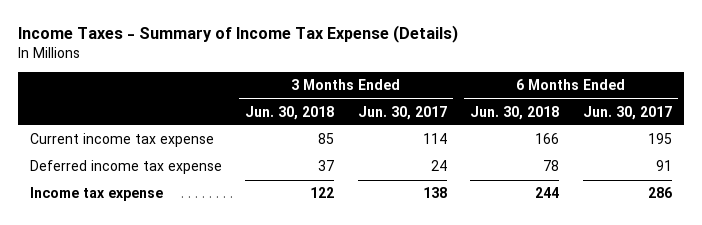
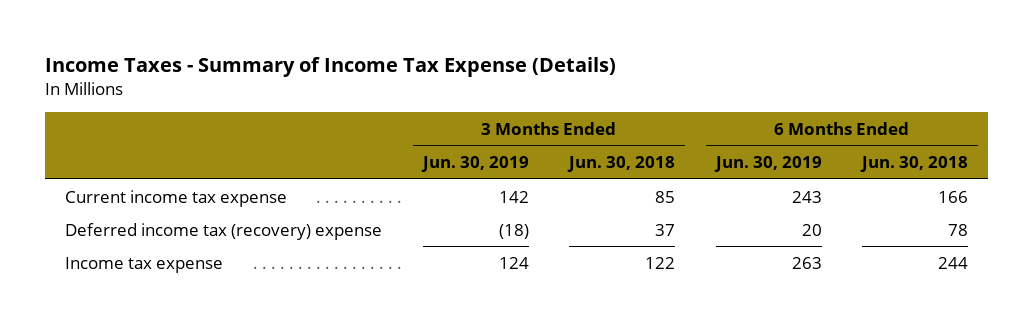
[357,105,447,120] Jun. 30, 2017 -> none
[582,105,672,120] Jun. 30, 2017 -> none
none -> [420,156,529,173] Jun. 30, 2019
none -> [713,156,822,173] Jun. 30, 2019
[29,160,222,175] Deferred income tax expense -> [65,222,383,240] Deferred income tax (recovery) expense

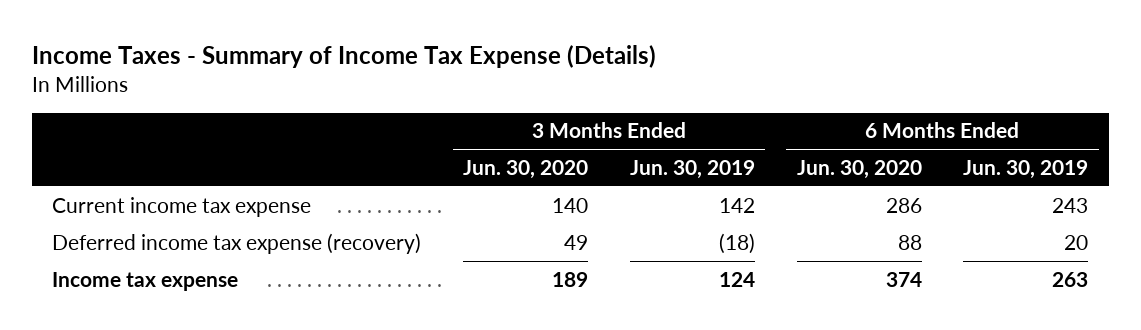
[567,156,676,173] Jun. 30, 2018 -> none
[860,156,969,173] Jun. 30, 2018 -> none
none -> [463,160,589,180] Jun. 30, 2020
none -> [796,160,922,180] Jun. 30, 2020
[65,222,383,240] Deferred income tax (recovery) expense -> [52,232,422,254] Deferred income tax expense (recovery)

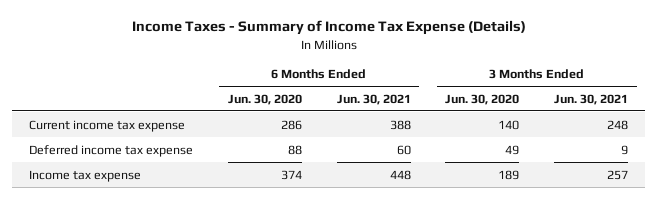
[629,160,755,180] Jun. 30, 2019 -> none
[963,160,1089,180] Jun. 30, 2019 -> none
none -> [336,93,411,105] Jun. 30, 2021
none -> [554,93,629,105] Jun. 30, 2021
[52,232,422,254] Deferred income tax expense (recovery) -> [29,144,194,157] Deferred income tax expense

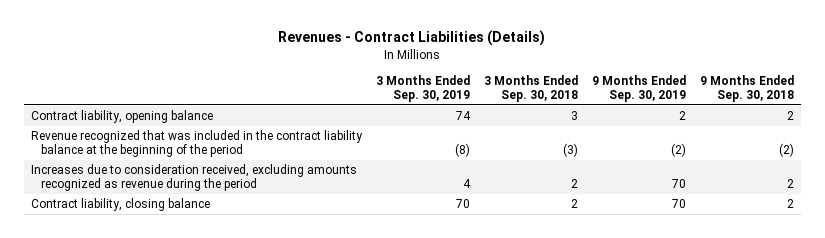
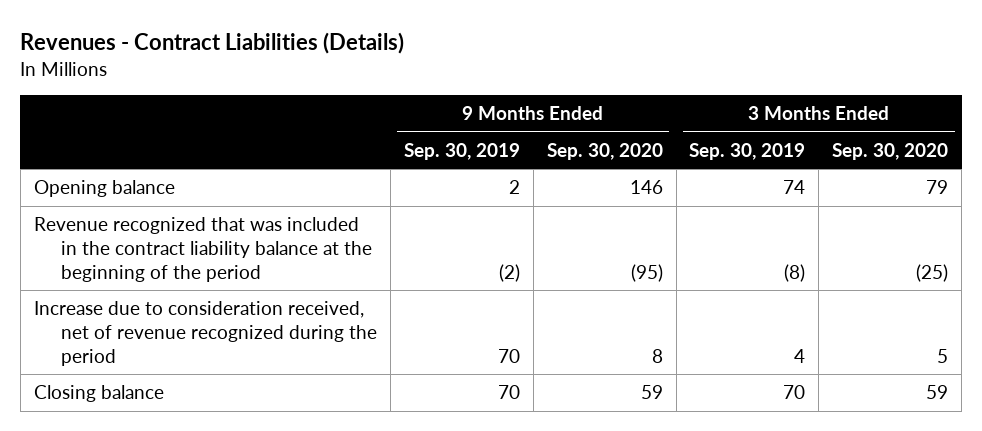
[483,74,578,102] 3 Months Ended Sep. 30, 2018 -> none
[699,74,794,102] 9 Months Ended Sep. 30, 2018 -> none
none -> [546,142,663,160] Sep. 30, 2020
none -> [832,142,949,160] Sep. 30, 2020
[30,110,213,124] Contract liability, opening balance -> [33,180,175,198] Opening balance
[30,164,357,192] Increases due to consideration received, excluding amounts recognized as revenue during the period -> [33,301,378,366] Increase due to consideration received, net of revenue recognized during the period
[30,198,210,212] Contract liability, closing balance -> [33,385,164,403] Closing balance

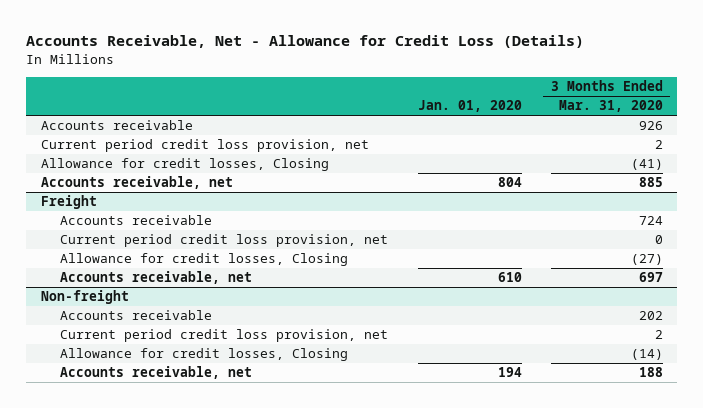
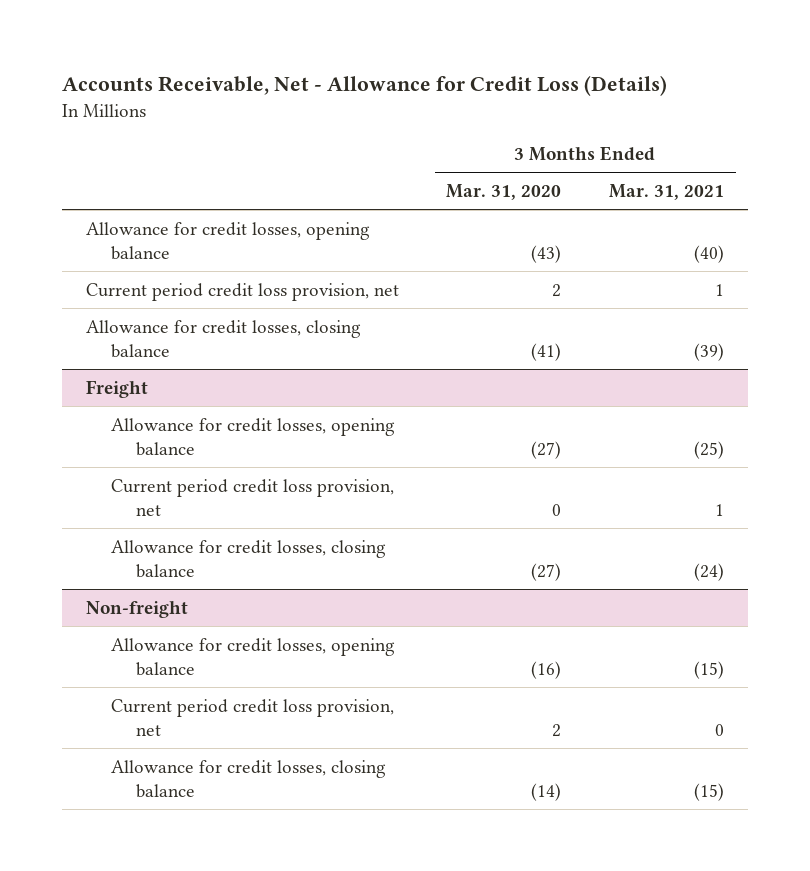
[417,100,522,113] Jan. 01, 2020 -> none
none -> [608,183,724,200] Mar. 31, 2021
[40,120,193,131] Accounts receivable -> none
none -> [85,221,370,260] Allowance for credit losses, opening balance
[40,176,233,190] Accounts receivable, net -> none
[40,158,329,172] Allowance for credit losses, Closing -> [85,319,361,358] Allowance for credit losses, closing balance
[60,215,213,226] Accounts receivable -> none
none -> [110,417,395,456] Allowance for credit losses, opening balance
[60,271,253,285] Accounts receivable, net -> none
[60,253,349,267] Allowance for credit losses, Closing -> [110,539,386,578] Allowance for credit losses, closing balance
[60,310,213,321] Accounts receivable -> none
none -> [110,637,395,676] Allowance for credit losses, opening balance
[60,366,253,380] Accounts receivable, net -> none
[60,348,349,362] Allowance for credit losses, Closing -> [110,759,386,798] Allowance for credit losses, closing balance

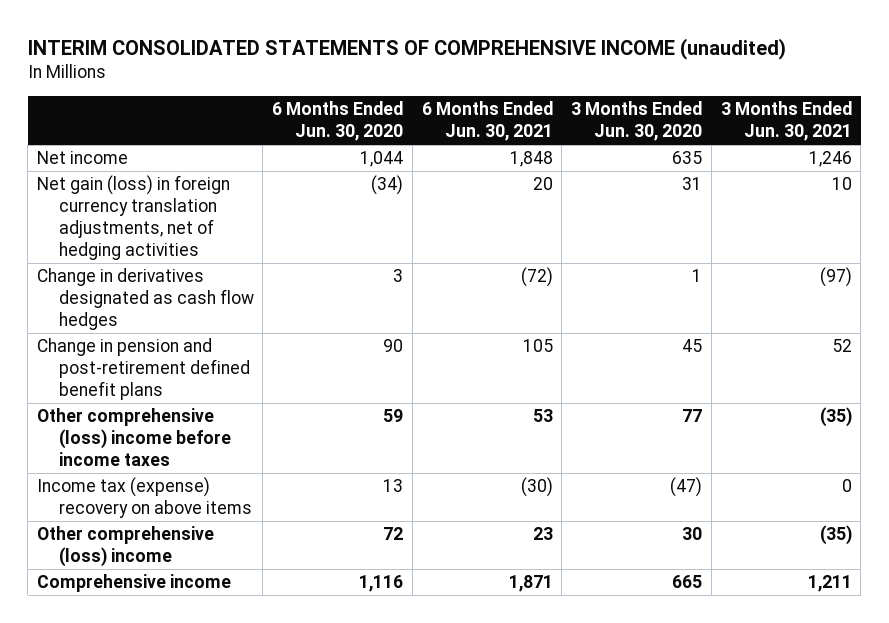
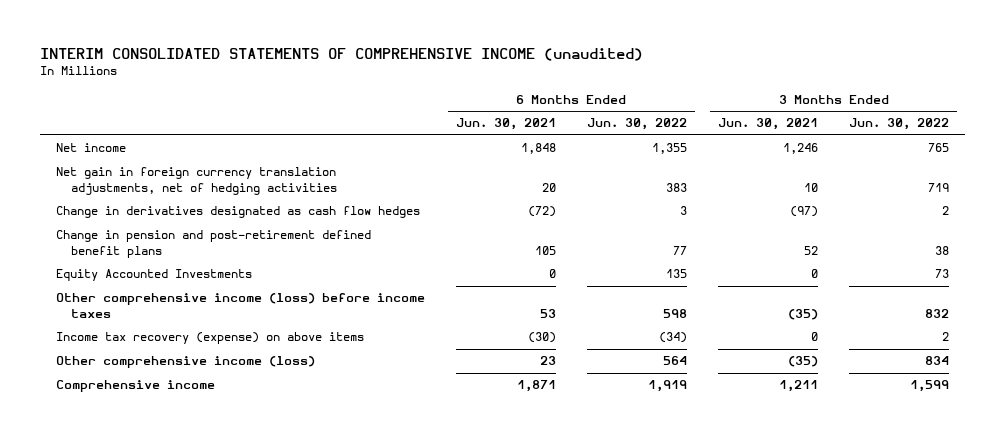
[272,101,404,142] 6 Months Ended Jun. 30, 2020 -> none
[571,101,703,142] 3 Months Ended Jun. 30, 2020 -> none
none -> [587,118,688,131] Jun. 30, 2022
none -> [849,118,950,131] Jun. 30, 2022
[37,175,231,260] Net gain (loss) in foreign currency translation adjustments, net of hedging activities -> [55,167,338,195] Net gain in foreign currency translation adjustments, net of hedging activities
none -> [55,269,252,282] Equity Accounted Investments
[37,408,231,467] Other comprehensive (loss) income before income taxes -> [55,293,425,318] Other comprehensive income (loss) before income taxes
[37,477,252,519] Income tax (expense) recovery on above items -> [55,332,364,345] Income tax recovery (expense) on above items
[37,526,215,568] Other comprehensive (loss) income -> [55,356,315,369] Other comprehensive income (loss)

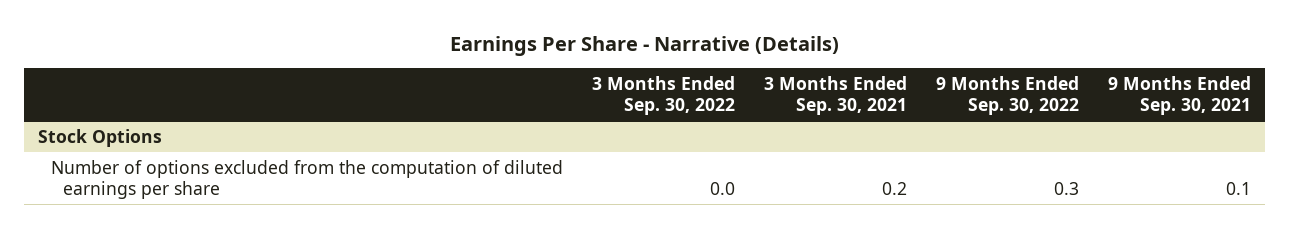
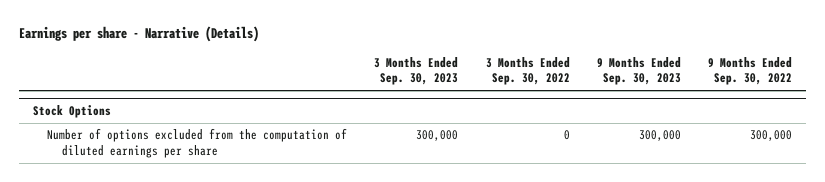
[449,35,839,56] Earnings Per Share - Narrative (Details) -> [18,26,259,43] Earnings per share - Narrative (Details)
[763,75,907,115] 3 Months Ended Sep. 30, 2021 -> none
[1107,75,1251,115] 9 Months Ended Sep. 30, 2021 -> none
none -> [374,56,459,86] 3 Months Ended Sep. 30, 2023
none -> [596,56,681,86] 9 Months Ended Sep. 30, 2023
[709,181,735,195] 0.0 -> [563,130,570,141] 0
[1053,181,1079,195] 0.3 -> [750,130,793,142] 300,000

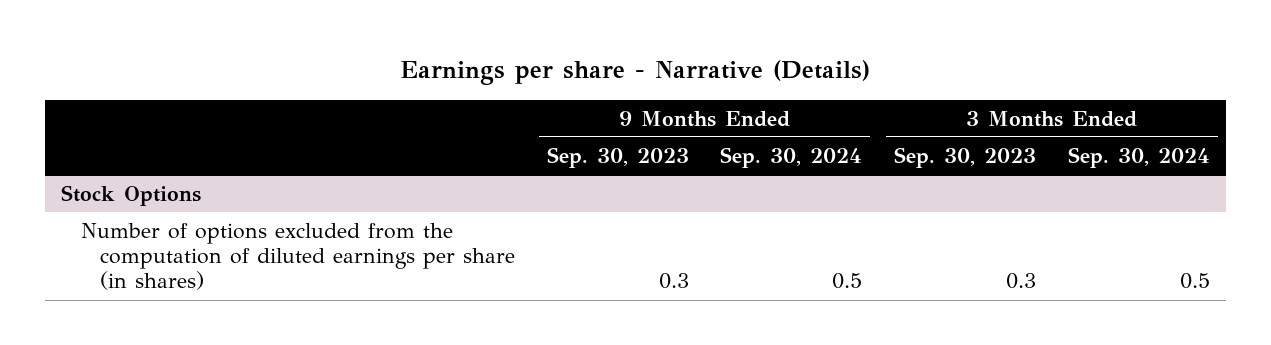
[485,56,570,86] 3 Months Ended Sep. 30, 2022 -> none
[708,56,793,86] 9 Months Ended Sep. 30, 2022 -> none
none -> [720,146,863,168] Sep. 30, 2024
none -> [1067,146,1210,168] Sep. 30, 2024
[47,128,348,159] Number of options excluded from the computation of diluted earnings per share -> [80,222,516,291] Number of options excluded from the computation of diluted earnings per share (in shares)
[416,130,459,142] 300,000 -> [1006,273,1037,290] 0.3
[638,130,681,142] 300,000 -> [658,273,689,290] 0.3

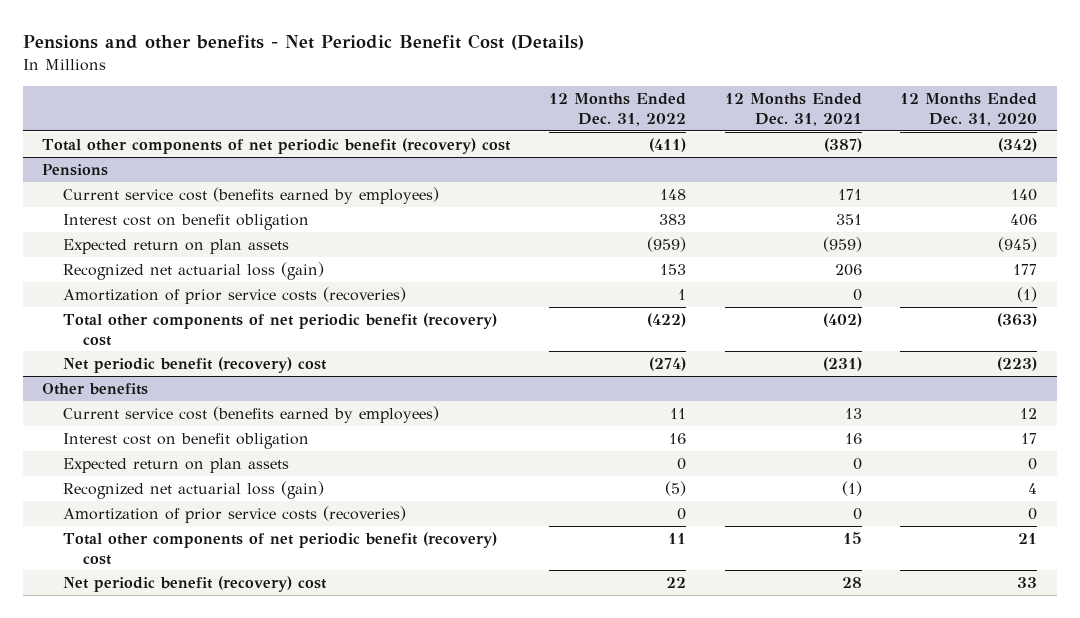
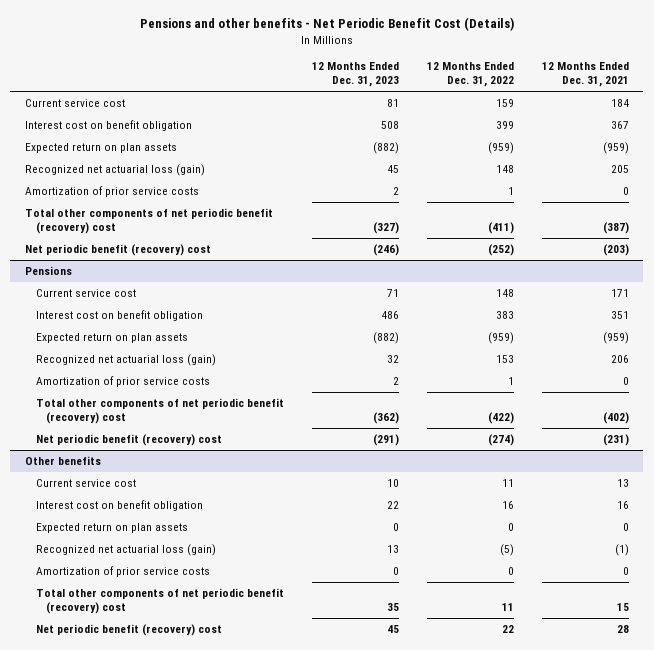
[900,93,1038,126] 12 Months Ended Dec. 31, 2020 -> none
none -> [311,62,399,88] 12 Months Ended Dec. 31, 2023
none -> [24,99,125,108] Current service cost
none -> [24,120,192,132] Interest cost on benefit obligation
none -> [24,143,177,154] Expected return on plan assets
none -> [24,164,205,177] Recognized net actuarial loss (gain)
none -> [24,186,199,198] Amortization of prior service costs
none -> [24,244,211,257] Net periodic benefit (recovery) cost
[62,186,439,204] Current service cost (benefits earned by employees) -> [35,289,136,298] Current service cost
[62,286,406,304] Amortization of prior service costs (recoveries) -> [35,376,210,388] Amortization of prior service costs
[62,405,439,423] Current service cost (benefits earned by employees) -> [35,479,136,488] Current service cost
[62,505,406,523] Amortization of prior service costs (recoveries) -> [35,566,210,578] Amortization of prior service costs

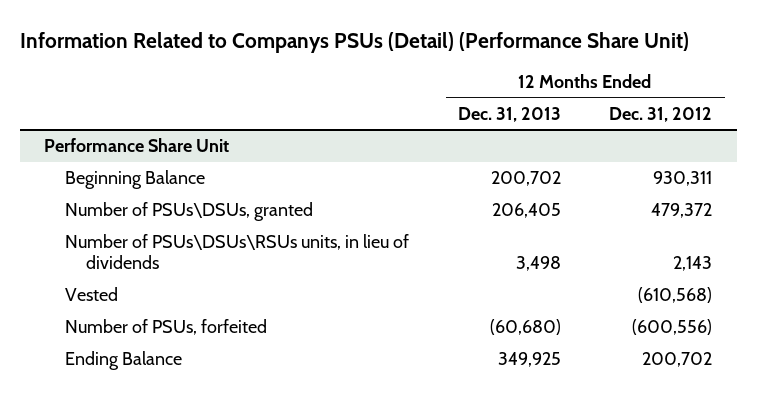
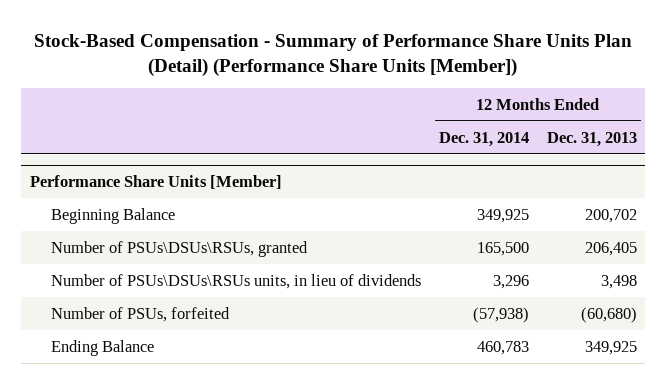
[19,31,689,53] Information Related to Companys PSUs (Detail) (Performance Share Unit) -> [34,33,633,78] Stock-Based Compensation - Summary of Performance Share Units Plan (Detail) (Performance Share Units [Member])
[609,106,713,122] Dec. 31, 2012 -> none
none -> [438,131,529,147] Dec. 31, 2014
[44,138,230,153] Performance Share Unit -> [30,175,283,190] Performance Share Units [Member]
[65,202,314,222] Number of PSUs\DSUs, granted -> [51,240,309,257] Number of PSUs\DSUs\RSUs, granted
[65,287,119,302] Vested -> none

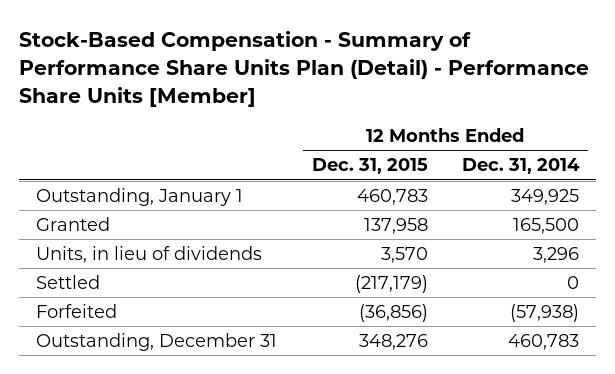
[34,33,633,78] Stock-Based Compensation - Summary of Performance Share Units Plan (Detail) (Performance Share Units [Member]) -> [19,31,590,108] Stock-Based Compensation - Summary of Performance Share Units Plan (Detail) - Performance Share Units [Member]
[546,131,637,147] Dec. 31, 2013 -> none
none -> [311,158,428,175] Dec. 31, 2015
[30,175,283,190] Performance Share Units [Member] -> none
[51,207,176,224] Beginning Balance -> [36,187,244,206] Outstanding, January 1
[51,240,309,257] Number of PSUs\DSUs\RSUs, granted -> [36,216,111,231] Granted
[51,273,422,289] Number of PSUs\DSUs\RSUs units, in lieu of dividends -> [36,245,263,263] Units, in lieu of dividends
none -> [36,274,101,289] Settled
[51,306,231,322] Number of PSUs, forfeited -> [36,303,118,318] Forfeited
[51,339,155,356] Ending Balance -> [36,332,278,351] Outstanding, December 31

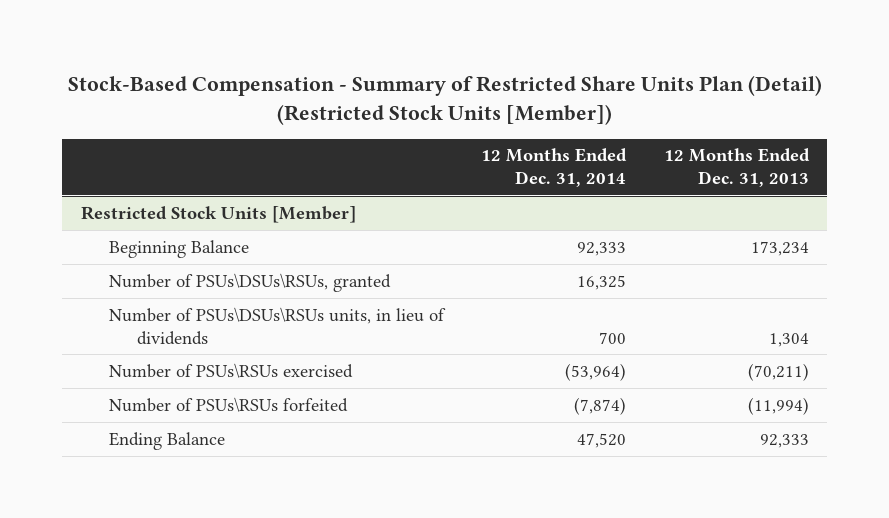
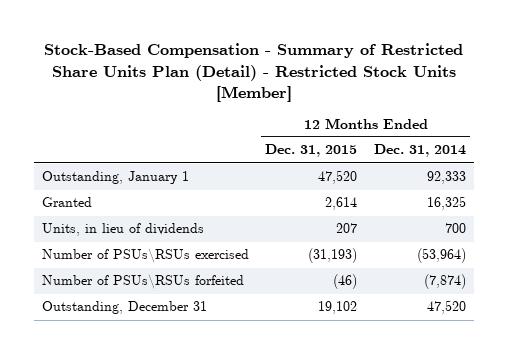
[67,74,822,125] Stock-Based Compensation - Summary of Restricted Share Units Plan (Detail) (Restricted Stock Units [Member]) -> [43,43,463,102] Stock-Based Compensation - Summary of Restricted Share Units Plan (Detail) - Restricted Stock Units [Member]
[663,148,810,188] 12 Months Ended Dec. 31, 2013 -> none
none -> [265,144,358,158] Dec. 31, 2015
[80,205,356,223] Restricted Stock Units [Member] -> none
[108,239,249,258] Beginning Balance -> [42,171,190,185] Outstanding, January 1
[108,272,391,292] Number of PSUs\DSUs\RSUs, granted -> [42,197,93,208] Granted
[108,306,446,345] Number of PSUs\DSUs\RSUs units, in lieu of dividends -> [42,223,205,237] Units, in lieu of dividends
[108,431,225,450] Ending Balance -> [42,301,208,315] Outstanding, December 31

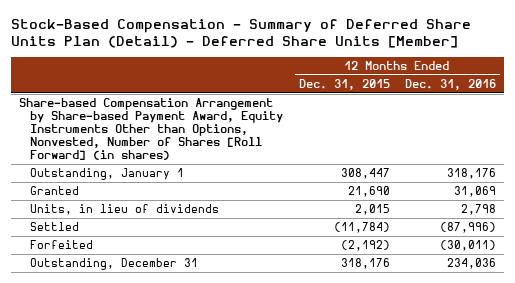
[43,43,463,102] Stock-Based Compensation - Summary of Restricted Share Units Plan (Detail) - Restricted Stock Units [Member] -> [11,18,472,49] Stock-Based Compensation - Summary of Deferred Share Units Plan (Detail) - Deferred Share Units [Member]
[373,144,466,158] Dec. 31, 2014 -> none
none -> [404,79,496,91] Dec. 31, 2016
[42,248,250,264] Number of PSUs\RSUs exercised -> none
none -> [18,98,284,161] Share-based Compensation Arrangement by Share-based Payment Award, Equity Instruments Other than Options, Nonvested, Number of Shares [Roll Forward] (in shares)
[318,170,358,185] 47,520 -> [340,168,390,180] 308,447
[325,197,358,211] 2,614 -> [347,186,390,198] 21,690
[336,223,358,234] 207 -> [354,204,390,216] 2,015
none -> [30,222,80,232] Settled
[42,274,245,290] Number of PSUs\RSUs forfeited -> [30,240,94,250] Forfeited
[333,274,358,290] (46) -> [340,240,390,252] (2,192)
[318,301,358,315] 19,102 -> [340,258,390,270] 318,176

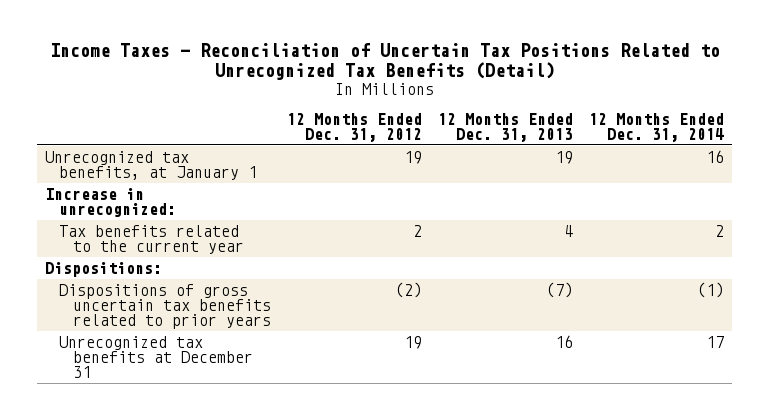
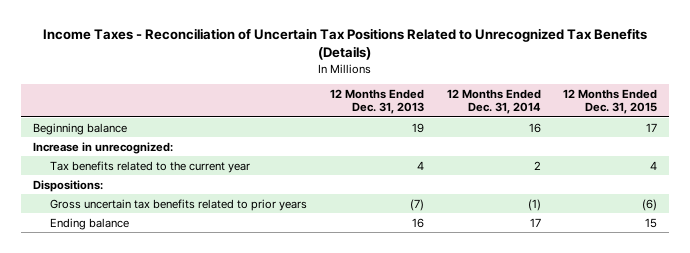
[49,43,720,81] Income Taxes - Reconciliation of Uncertain Tax Positions Related to Unrecognized Tax Benefits (Detail) -> [42,28,647,61] Income Taxes - Reconciliation of Uncertain Tax Positions Related to Unrecognized Tax Benefits (Details)
[286,112,422,142] 12 Months Ended Dec. 31, 2012 -> none
none -> [563,88,658,115] 12 Months Ended Dec. 31, 2015
[45,150,258,180] Unrecognized tax benefits, at January 1 -> [32,122,127,135] Beginning balance
[59,283,271,329] Dispositions of gross uncertain tax benefits related to prior years -> [50,198,308,211] Gross uncertain tax benefits related to prior years
[59,335,253,378] Unrecognized tax benefits at December 31 -> [50,217,130,230] Ending balance

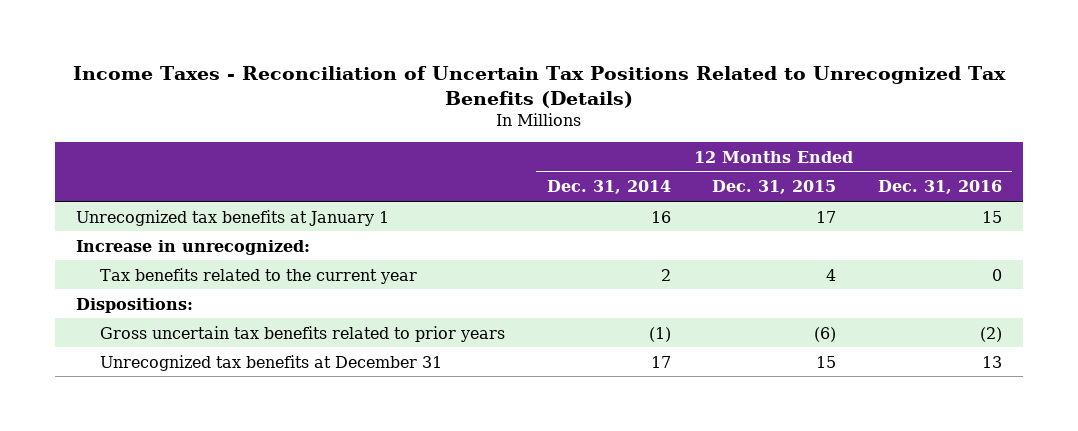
[329,88,424,115] 12 Months Ended Dec. 31, 2013 -> none
none -> [878,180,1003,195] Dec. 31, 2016
[32,122,127,135] Beginning balance -> [75,209,389,226] Unrecognized tax benefits at January 1
[50,217,130,230] Ending balance -> [100,354,443,371] Unrecognized tax benefits at December 31

